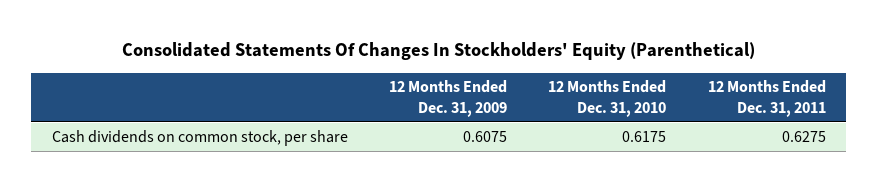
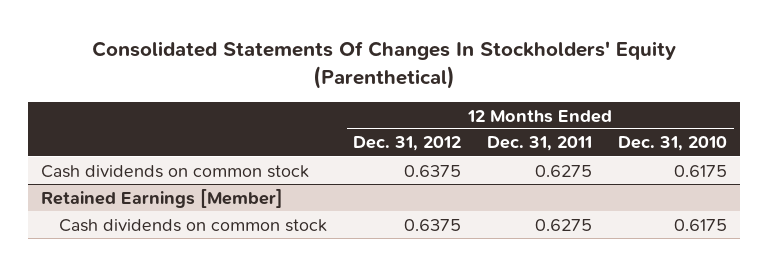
[389,79,508,117] 12 Months Ended Dec. 31, 2009 -> none
none -> [353,136,462,152] Dec. 31, 2012
[51,130,348,147] Cash dividends on common stock, per share -> [41,164,310,178] Cash dividends on common stock
none -> [41,188,284,208] Retained Earnings [Member]
none -> [59,218,328,232] Cash dividends on common stock

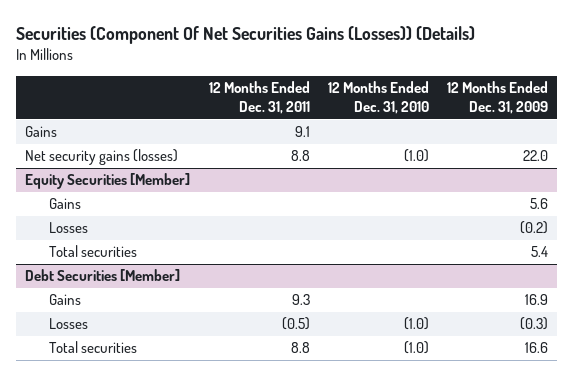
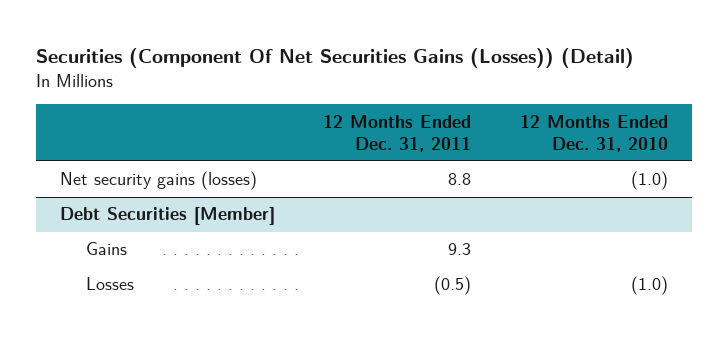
[16,25,476,44] Securities (Component Of Net Securities Gains (Losses)) (Details) -> [35,48,634,69] Securities (Component Of Net Securities Gains (Losses)) (Detail)
[447,81,549,115] 12 Months Ended Dec. 31, 2009 -> none
[25,126,58,138] Gains -> none
[25,173,191,190] Equity Securities [Member] -> none
[49,198,82,210] Gains -> none
[49,222,89,234] Losses -> none
[49,245,138,258] Total securities -> none
[49,341,138,354] Total securities -> none

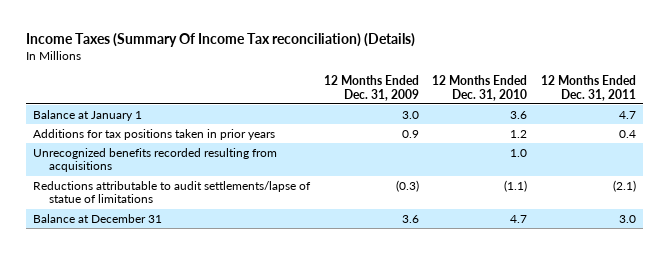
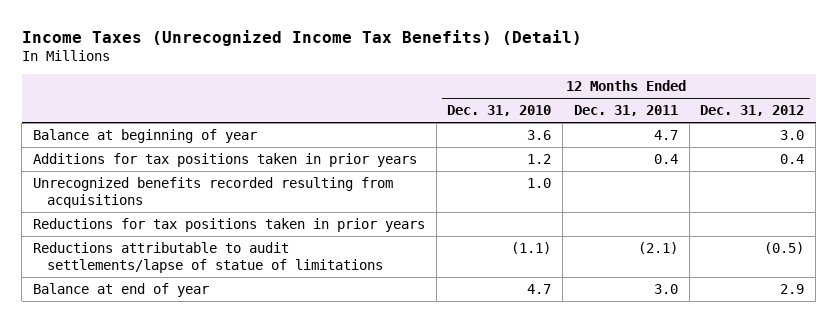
[25,32,415,47] Income Taxes (Summary Of Income Tax reconciliation) (Details) -> [21,29,582,46] Income Taxes (Unrecognized Income Tax Benefits) (Detail)
[323,74,419,101] 12 Months Ended Dec. 31, 2009 -> none
none -> [700,105,805,117] Dec. 31, 2012
[32,109,142,121] Balance at January 1 -> [32,128,257,143] Balance at beginning of year
none -> [32,217,425,232] Reductions for tax positions taken in prior years
[32,213,162,223] Balance at December 31 -> [32,282,209,297] Balance at end of year

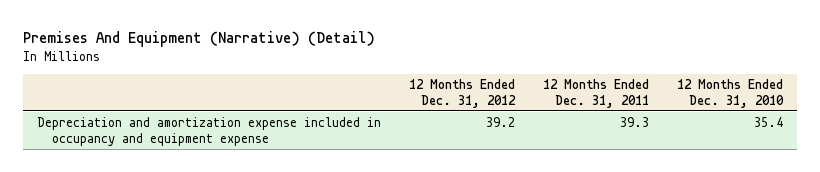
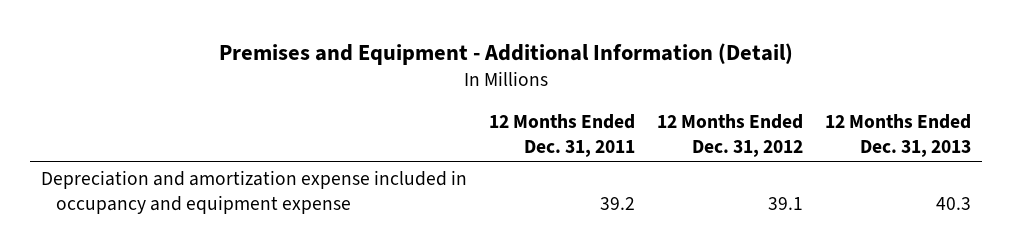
[22,31,375,48] Premises And Equipment (Narrative) (Detail) -> [219,43,794,66] Premises and Equipment - Additional Information (Detail)
[677,78,785,108] 12 Months Ended Dec. 31, 2010 -> none
none -> [825,113,972,157] 12 Months Ended Dec. 31, 2013
[486,116,516,127] 39.2 -> [768,196,804,210] 39.1
[620,116,650,127] 39.3 -> [600,196,636,210] 39.2

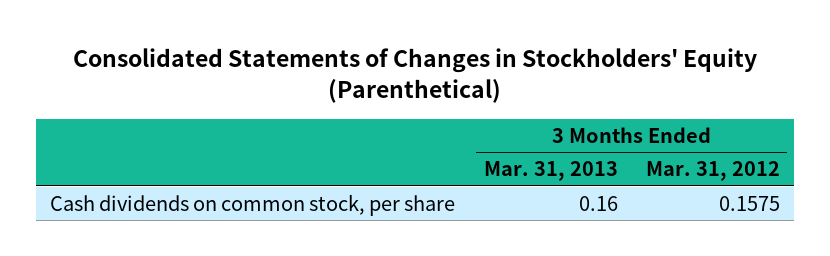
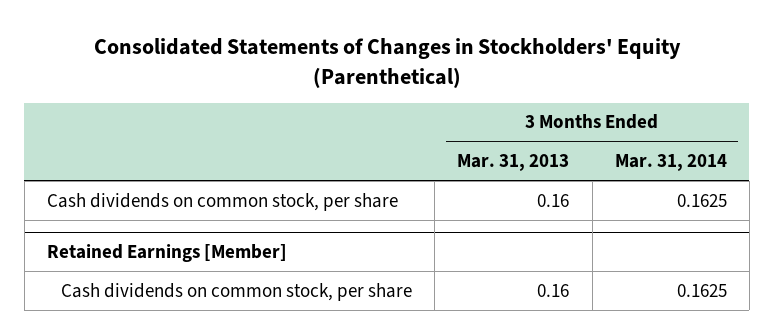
[646,161,781,182] Mar. 31, 2012 -> none
none -> [614,154,727,172] Mar. 31, 2014
none -> [46,243,287,262] Retained Earnings [Member]
none -> [61,282,413,301] Cash dividends on common stock, per share

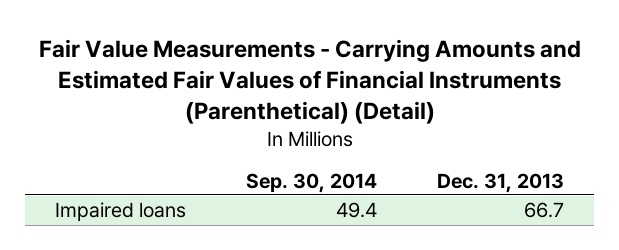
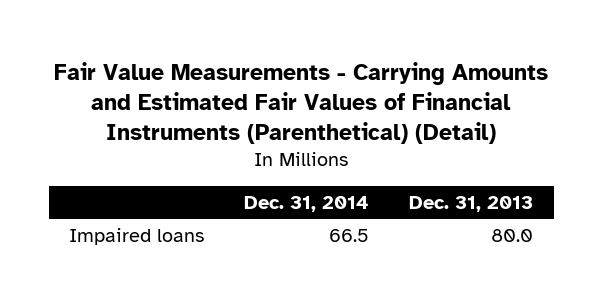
[246,172,378,193] Sep. 30, 2014 -> none
none -> [244,195,370,212] Dec. 31, 2014
[524,202,565,219] 66.7 -> [491,228,534,242] 80.0

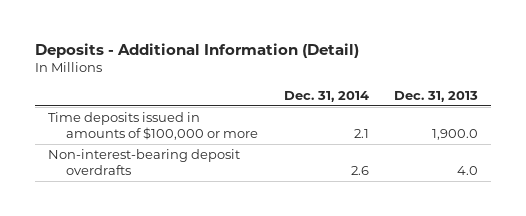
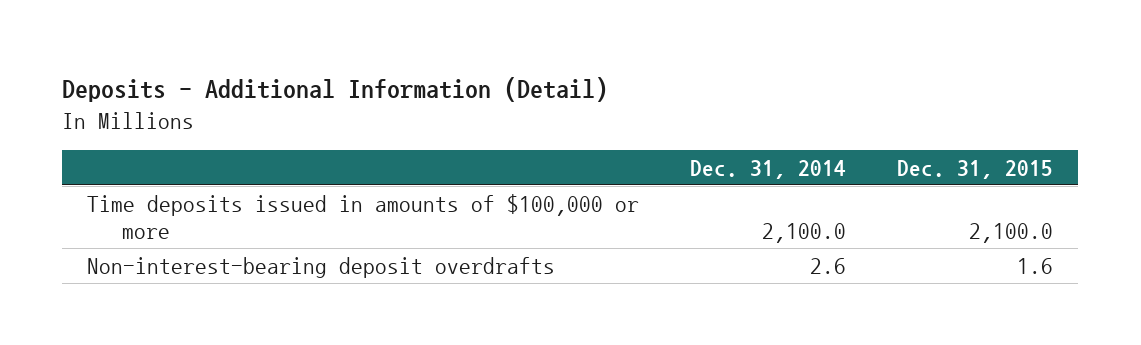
[394,91,479,103] Dec. 31, 2013 -> none
none -> [897,159,1054,179] Dec. 31, 2015
[353,129,369,139] 2.1 -> [762,223,847,244] 2,100.0

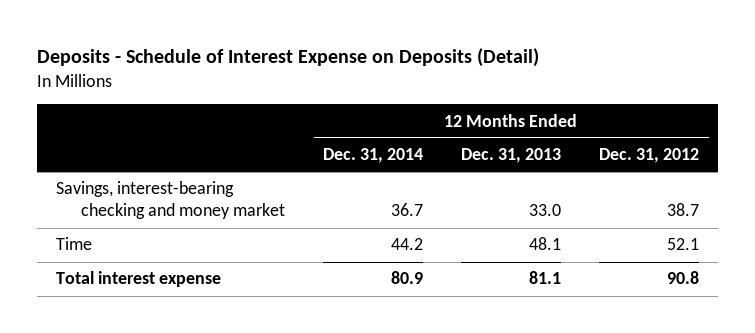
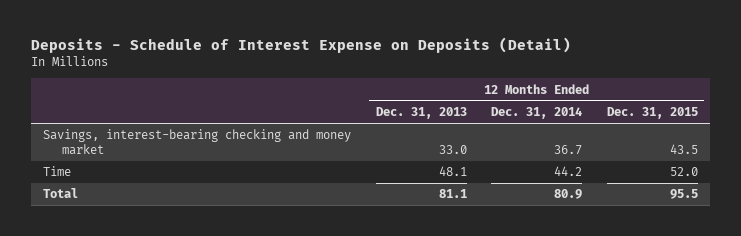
[599,148,700,164] Dec. 31, 2012 -> none
none -> [607,107,699,120] Dec. 31, 2015
[55,271,221,288] Total interest expense -> [42,188,78,199] Total

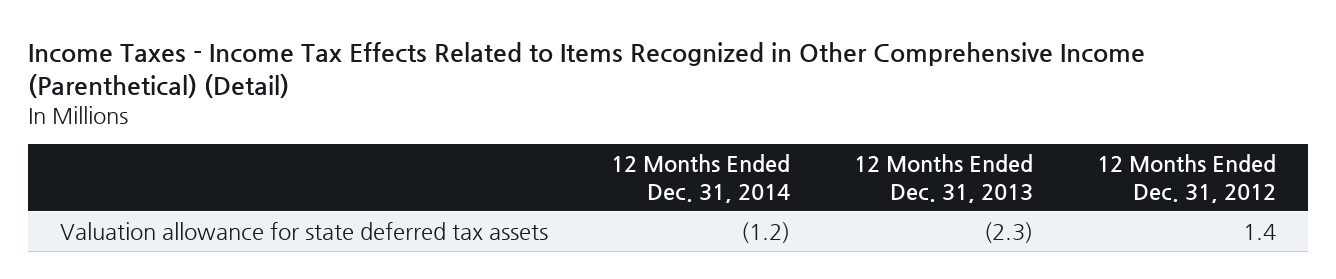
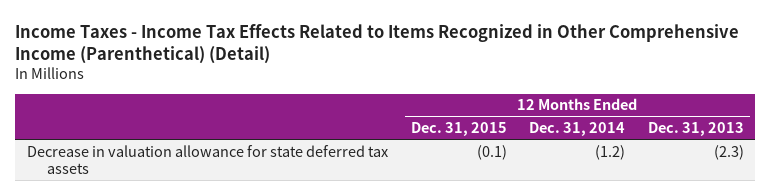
[1097,154,1277,203] 12 Months Ended Dec. 31, 2012 -> none
none -> [410,122,507,137] Dec. 31, 2015
[59,222,548,241] Valuation allowance for state deferred tax assets -> [26,144,388,174] Decrease in valuation allowance for state deferred tax assets

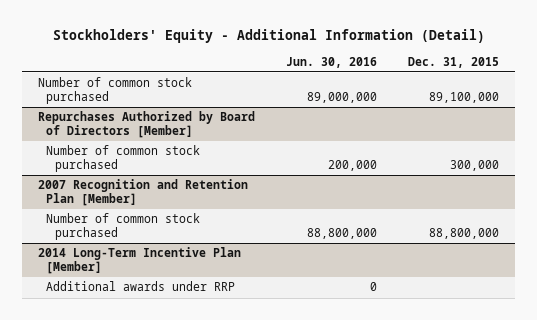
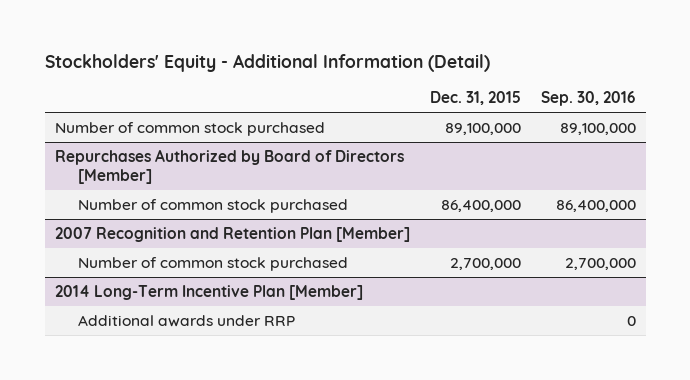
[286,56,378,68] Jun. 30, 2016 -> none
none -> [540,91,636,107] Sep. 30, 2016
[450,160,500,172] 300,000 -> [440,199,521,212] 86,400,000
[429,228,500,240] 88,800,000 -> [449,257,521,270] 2,700,000

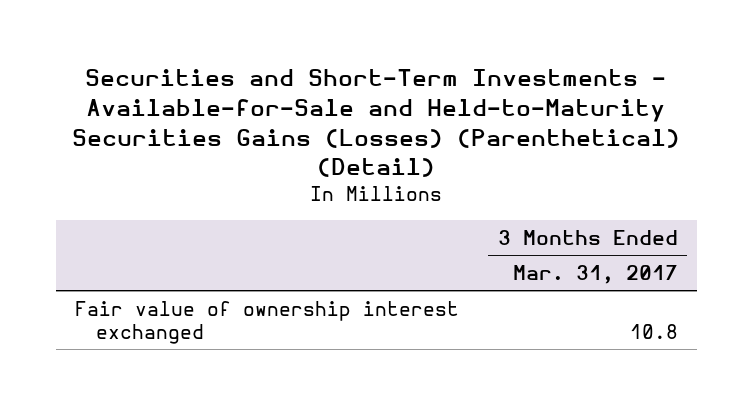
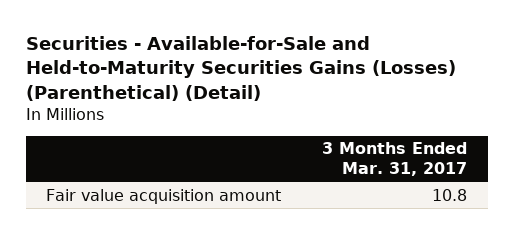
[72,68,681,178] Securities and Short-Term Investments - Available-for-Sale and Held-to-Maturity Securities Gains (Losses) (Parenthetical) (Detail) -> [25,36,456,101] Securities - Available-for-Sale and Held-to-Maturity Securities Gains (Losses) (Parenthetical) (Detail)
[75,300,460,344] Fair value of ownership interest exchanged -> [46,188,282,204] Fair value acquisition amount

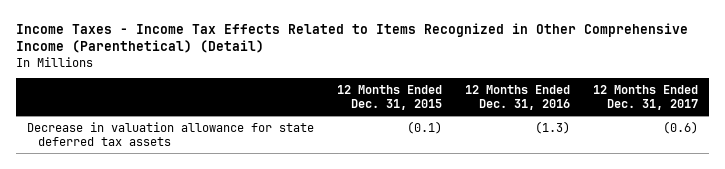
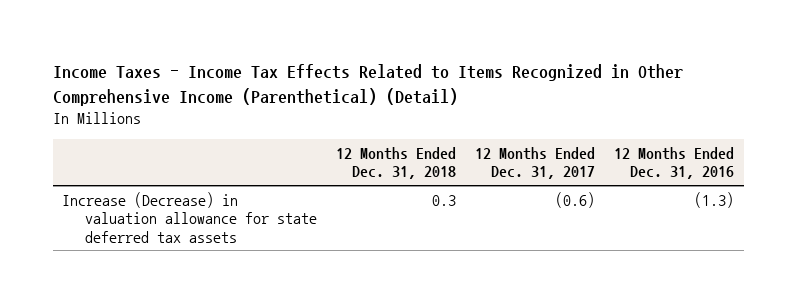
[337,84,443,110] 12 Months Ended Dec. 31, 2015 -> none
none -> [336,146,457,180] 12 Months Ended Dec. 31, 2018
[27,121,315,146] Decrease in valuation allowance for state deferred tax assets -> [62,191,317,243] Increase (Decrease) in valuation allowance for state deferred tax assets

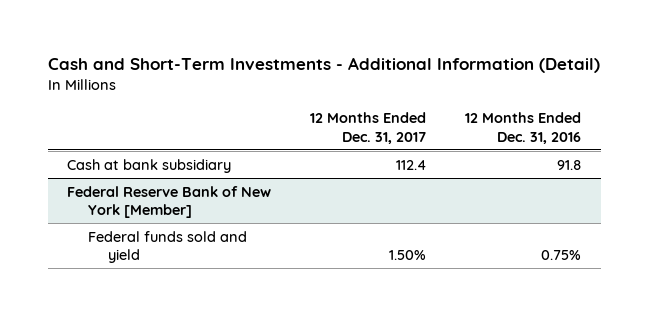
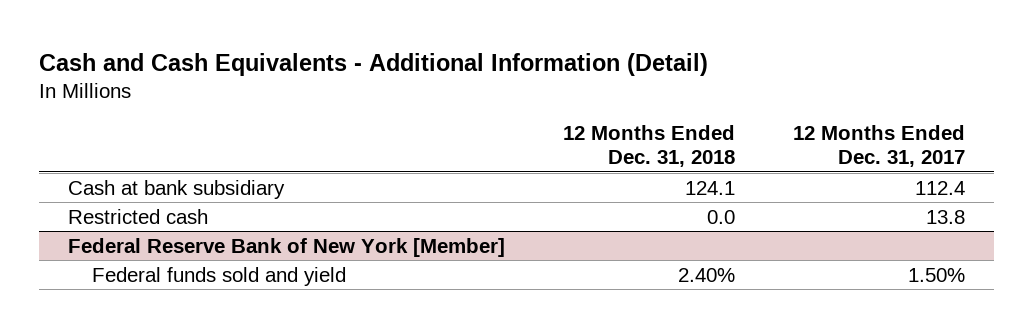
[47,57,600,74] Cash and Short-Term Investments - Additional Information (Detail) -> [39,52,709,76] Cash and Cash Equivalents - Additional Information (Detail)
[465,112,582,144] 12 Months Ended Dec. 31, 2016 -> none
none -> [563,125,736,168] 12 Months Ended Dec. 31, 2018
none -> [68,208,209,224] Restricted cash

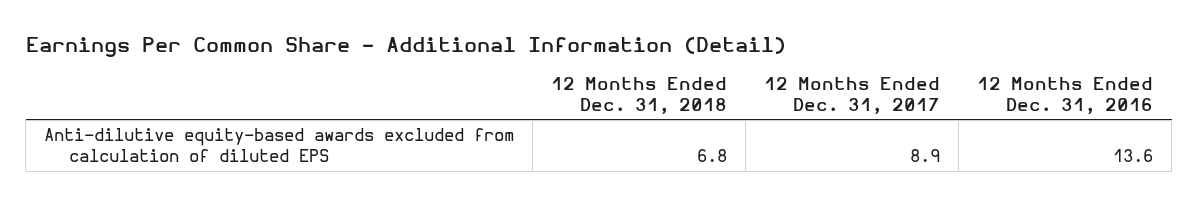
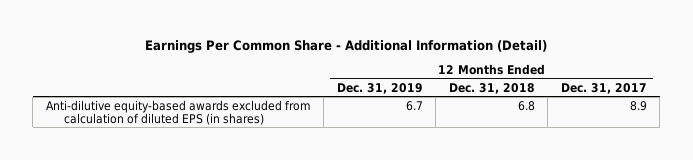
[977,76,1154,114] 12 Months Ended Dec. 31, 2016 -> none
none -> [336,82,423,94] Dec. 31, 2019
[44,128,515,163] Anti-dilutive equity-based awards excluded from calculation of diluted EPS -> [45,99,311,125] Anti-dilutive equity-based awards excluded from calculation of diluted EPS (in shares)

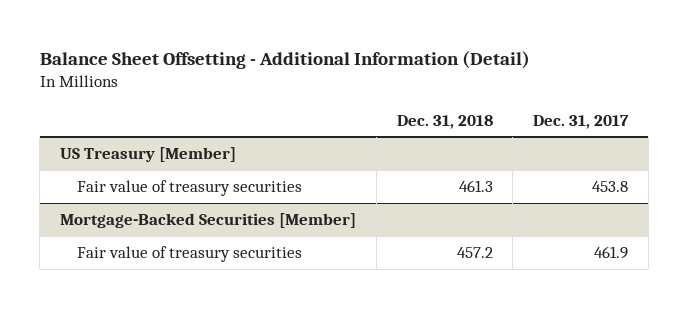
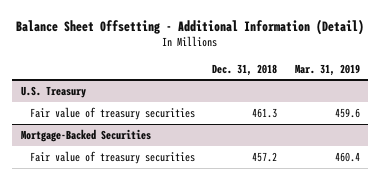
[533,114,630,129] Dec. 31, 2017 -> none
none -> [294,63,360,76] Mar. 31, 2019
[59,146,236,162] US Treasury [Member] -> [21,85,87,98] U.S. Treasury
[59,212,356,228] Mortgage-Backed Securities [Member] -> [21,128,152,142] Mortgage-Backed Securities

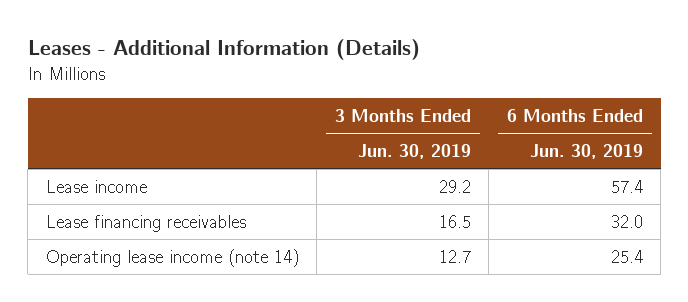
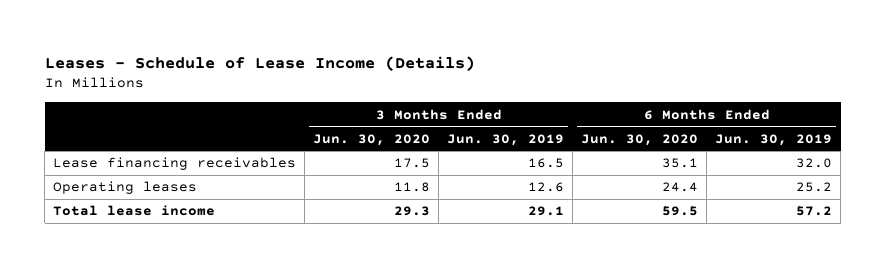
[27,39,420,61] Leases - Additional Information (Details) -> [44,55,475,71] Leases - Schedule of Lease Income (Details)
none -> [313,133,431,146] Jun. 30, 2020
none -> [581,133,699,146] Jun. 30, 2020
[45,179,147,193] Lease income -> none
[45,248,299,267] Operating lease income (note 14) -> none
none -> [53,181,198,195] Operating leases
none -> [53,205,216,217] Total lease income

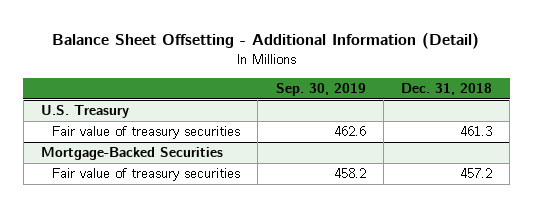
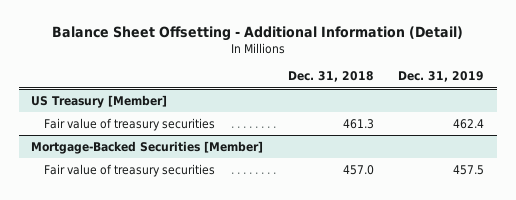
[275,82,366,96] Sep. 30, 2019 -> none
none -> [398,71,485,83] Dec. 31, 2019
[40,105,129,119] U.S. Treasury -> [31,94,168,108] US Treasury [Member]
[40,147,223,161] Mortgage-Backed Securities -> [31,140,264,154] Mortgage-Backed Securities [Member]
[460,168,493,179] 457.2 -> [342,164,374,175] 457.0

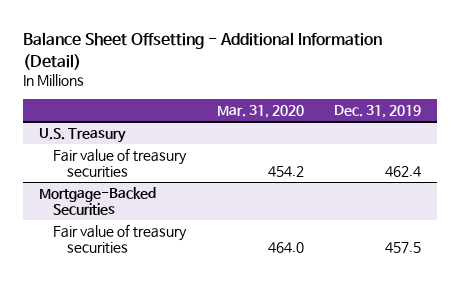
[287,71,374,83] Dec. 31, 2018 -> none
none -> [216,105,304,119] Mar. 31, 2020
[31,94,168,108] US Treasury [Member] -> [38,128,126,144] U.S. Treasury
[31,140,264,154] Mortgage-Backed Securities [Member] -> [38,187,156,216] Mortgage-Backed Securities

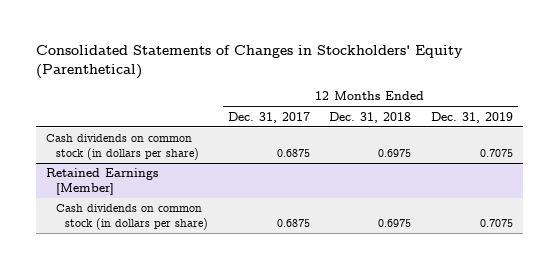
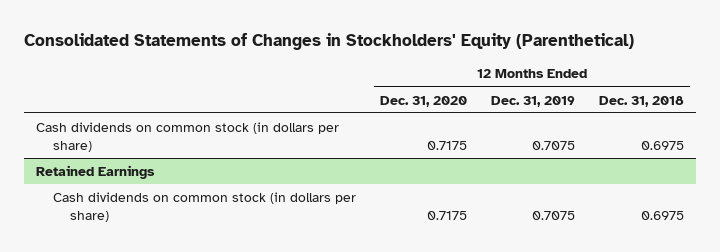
[227,111,310,123] Dec. 31, 2017 -> none
none -> [379,95,467,107] Dec. 31, 2020
[46,168,159,196] Retained Earnings [Member] -> [36,164,156,179] Retained Earnings

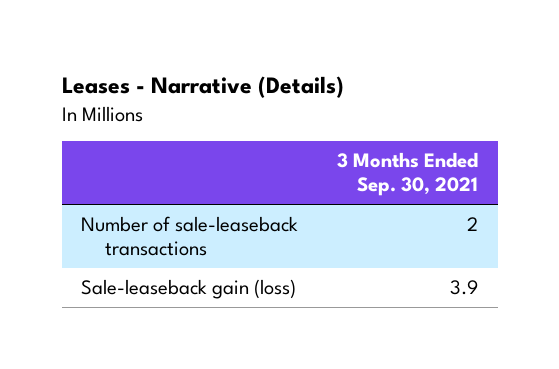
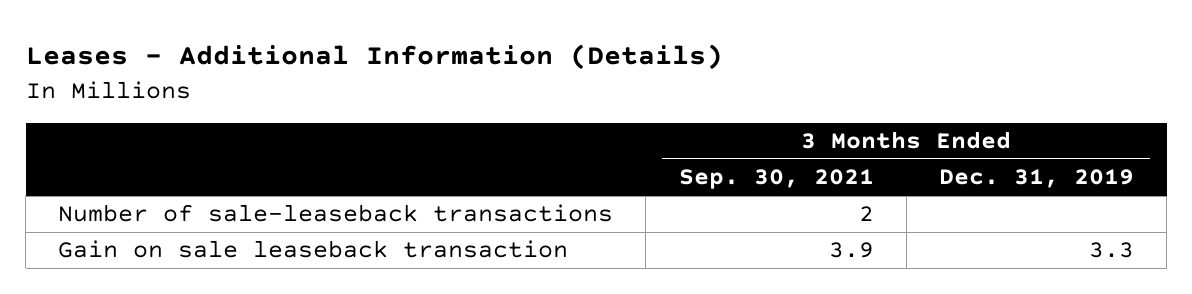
[61,76,344,99] Leases - Narrative (Details) -> [25,44,723,71] Leases - Additional Information (Details)
none -> [938,169,1134,189] Dec. 31, 2019
[81,279,297,300] Sale-leaseback gain (loss) -> [58,240,569,259] Gain on sale leaseback transaction

